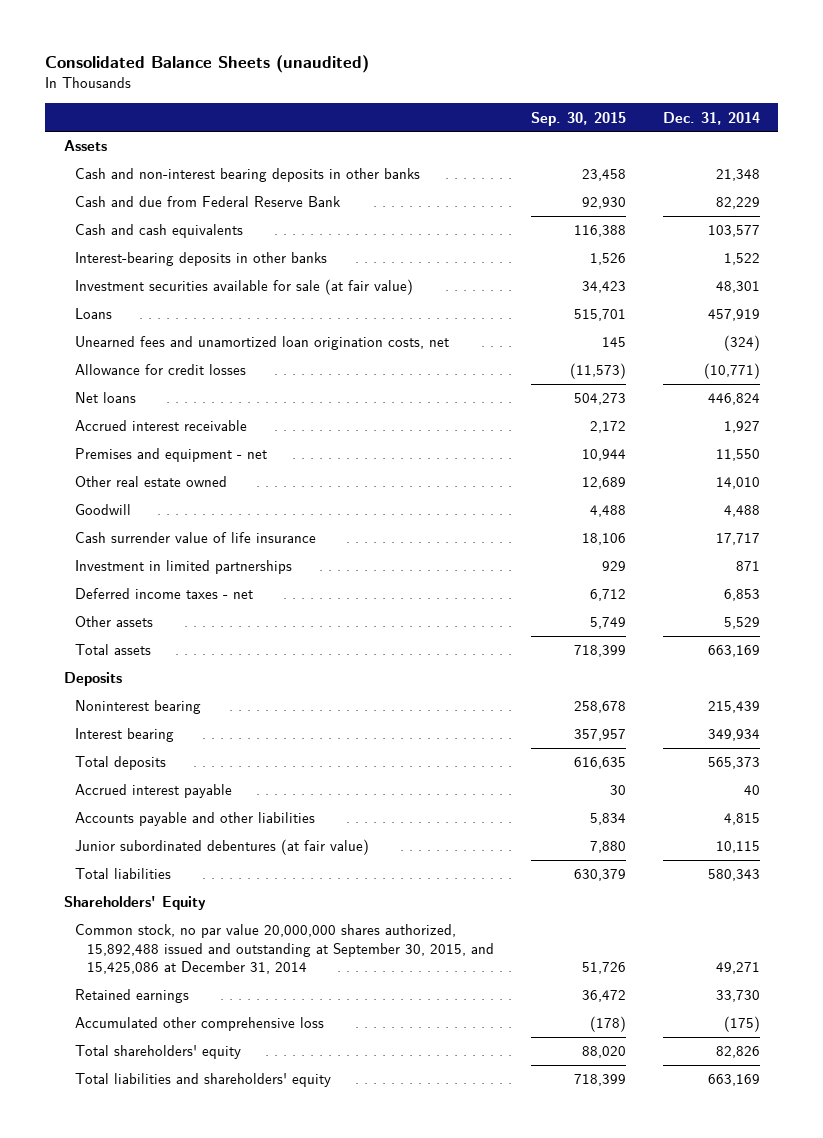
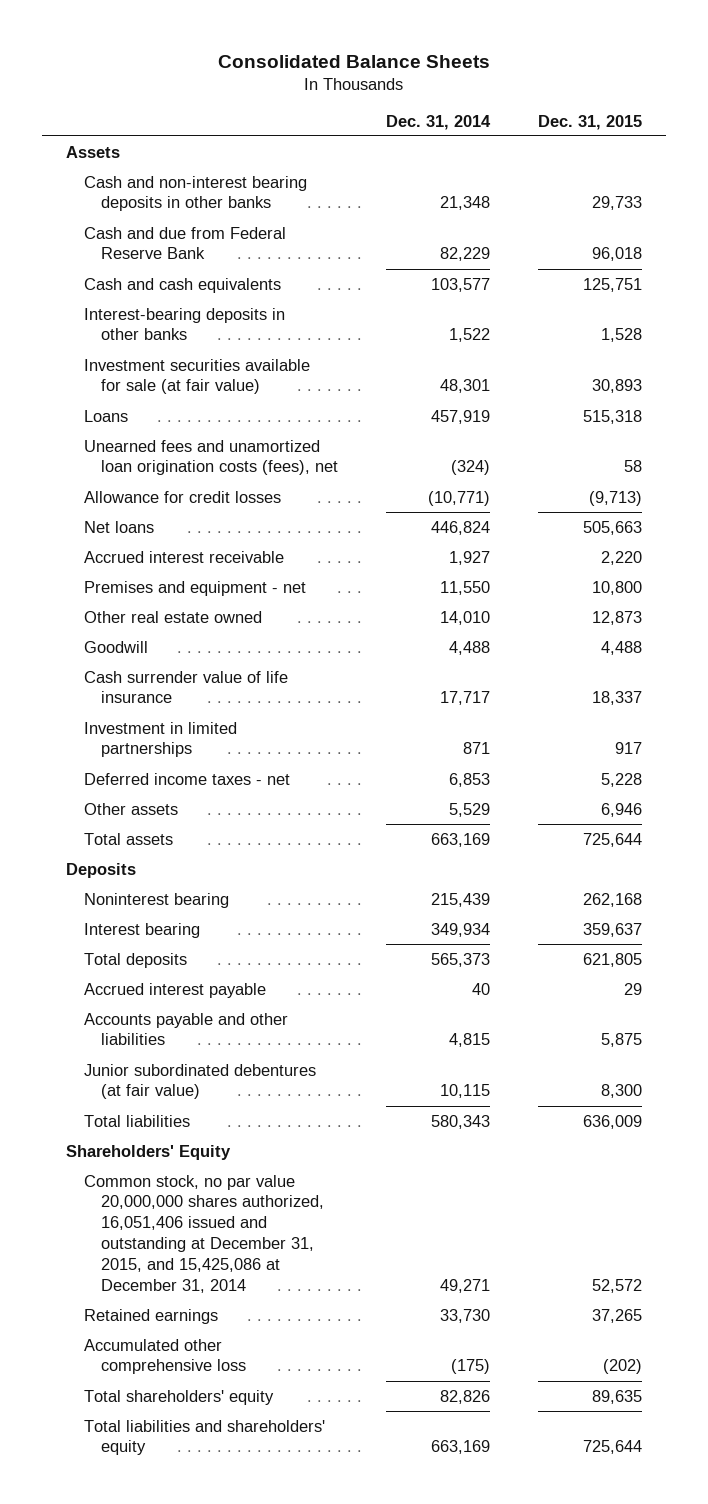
[45,55,370,74] Consolidated Balance Sheets (unaudited) -> [218,54,491,68] Consolidated Balance Sheets
[530,111,626,126] Sep. 30, 2015 -> none
none -> [538,114,643,130] Dec. 31, 2015
[75,336,450,351] Unearned fees and unamortized loan origination costs, net -> [83,439,339,476] Unearned fees and unamortized loan origination costs (fees), net
[75,924,495,975] Common stock, no par value 20,000,000 shares authorized, 15,892,488 issued and outstanding at September 30, 2015, and 15,425,086 at December 31, 2014 -> [83,1174,325,1294] Common stock, no par value 20,000,000 shares authorized, 16,051,406 issued and outstanding at December 31, 2015, and 15,425,086 at December 31, 2014

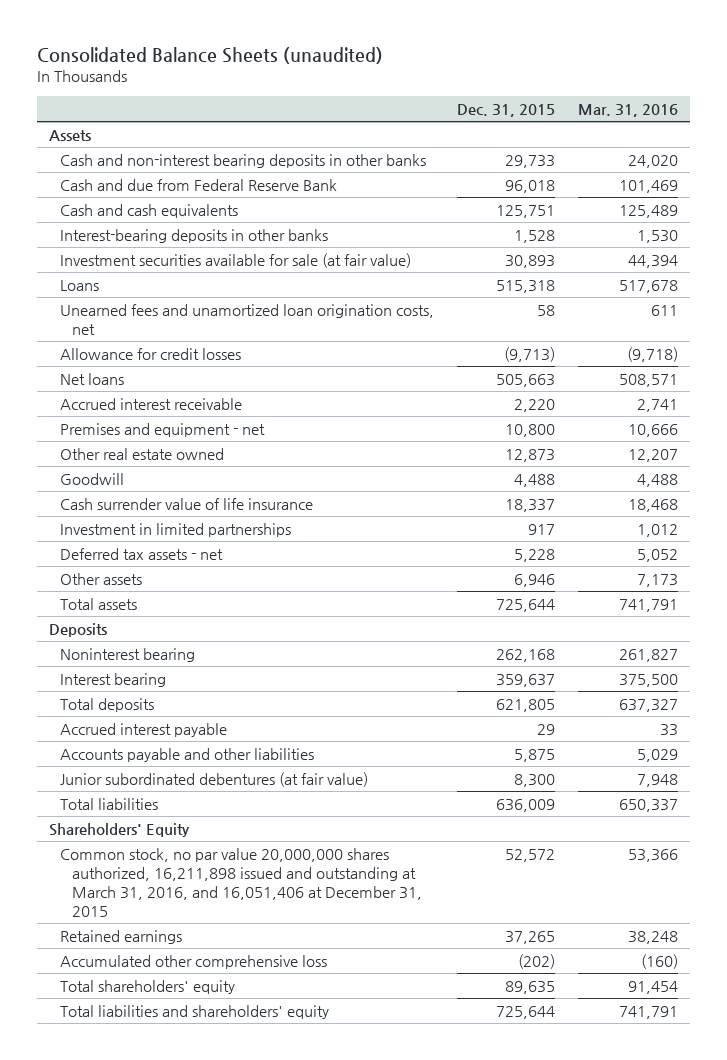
[218,54,491,68] Consolidated Balance Sheets -> [36,46,383,64] Consolidated Balance Sheets (unaudited)
[386,114,492,130] Dec. 31, 2014 -> none
none -> [578,104,679,118] Mar. 31, 2016
[83,439,339,476] Unearned fees and unamortized loan origination costs (fees), net -> [60,303,435,335] Unearned fees and unamortized loan origination costs, net
[83,772,290,785] Deferred income taxes - net -> [60,547,224,560] Deferred tax assets - net
[83,1174,325,1294] Common stock, no par value 20,000,000 shares authorized, 16,051,406 issued and outstanding at December 31, 2015, and 15,425,086 at December 31, 2014 -> [60,847,422,917] Common stock, no par value 20,000,000 shares authorized, 16,211,898 issued and outstanding at March 31, 2016, and 16,051,406 at December 31, 2015

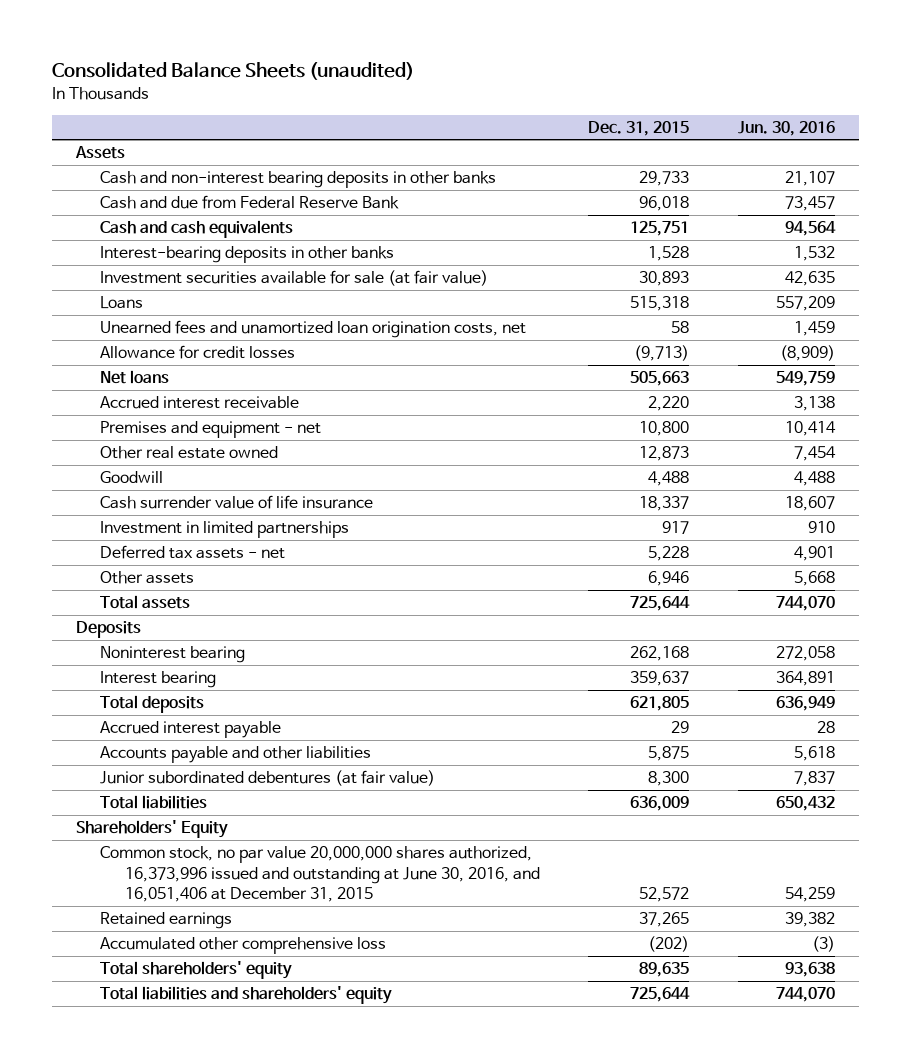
[578,104,679,118] Mar. 31, 2016 -> none
none -> [737,120,835,136] Jun. 30, 2016
[60,847,422,917] Common stock, no par value 20,000,000 shares authorized, 16,211,898 issued and outstanding at March 31, 2016, and 16,051,406 at December 31, 2015 -> [100,846,541,903] Common stock, no par value 20,000,000 shares authorized, 16,373,996 issued and outstanding at June 30, 2016, and 16,051,406 at December 31, 2015

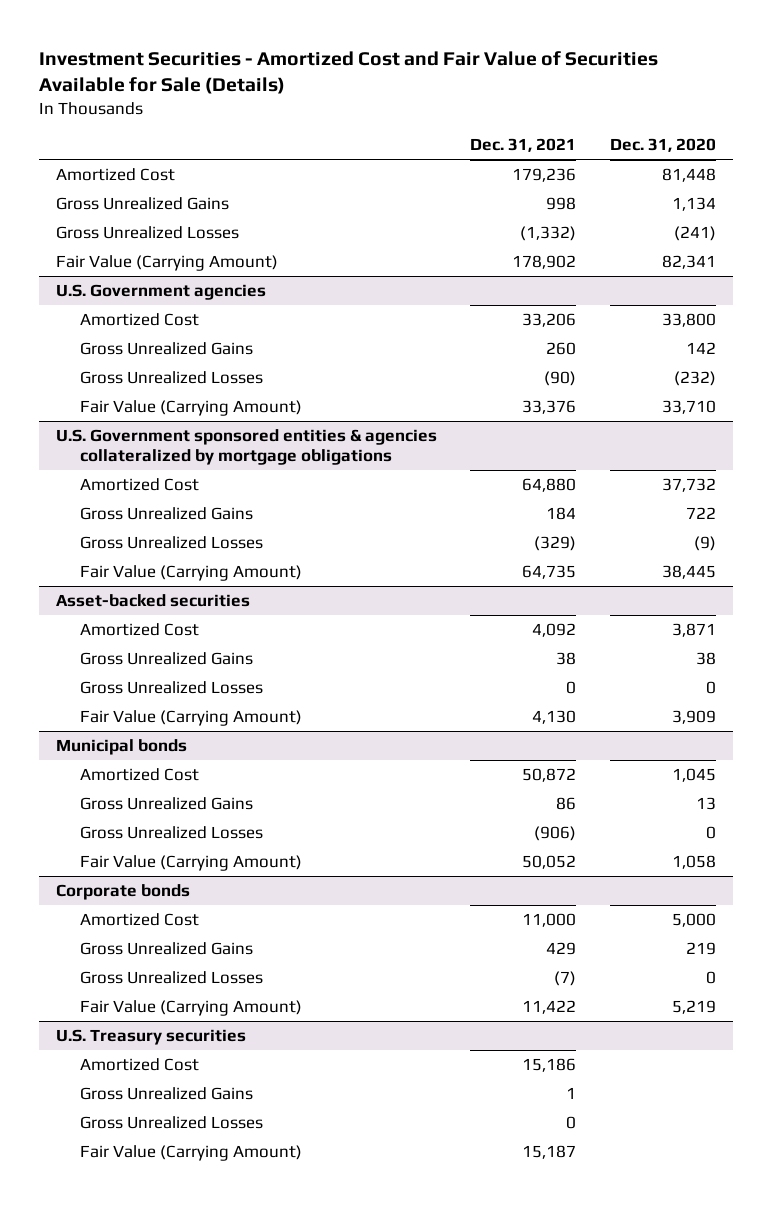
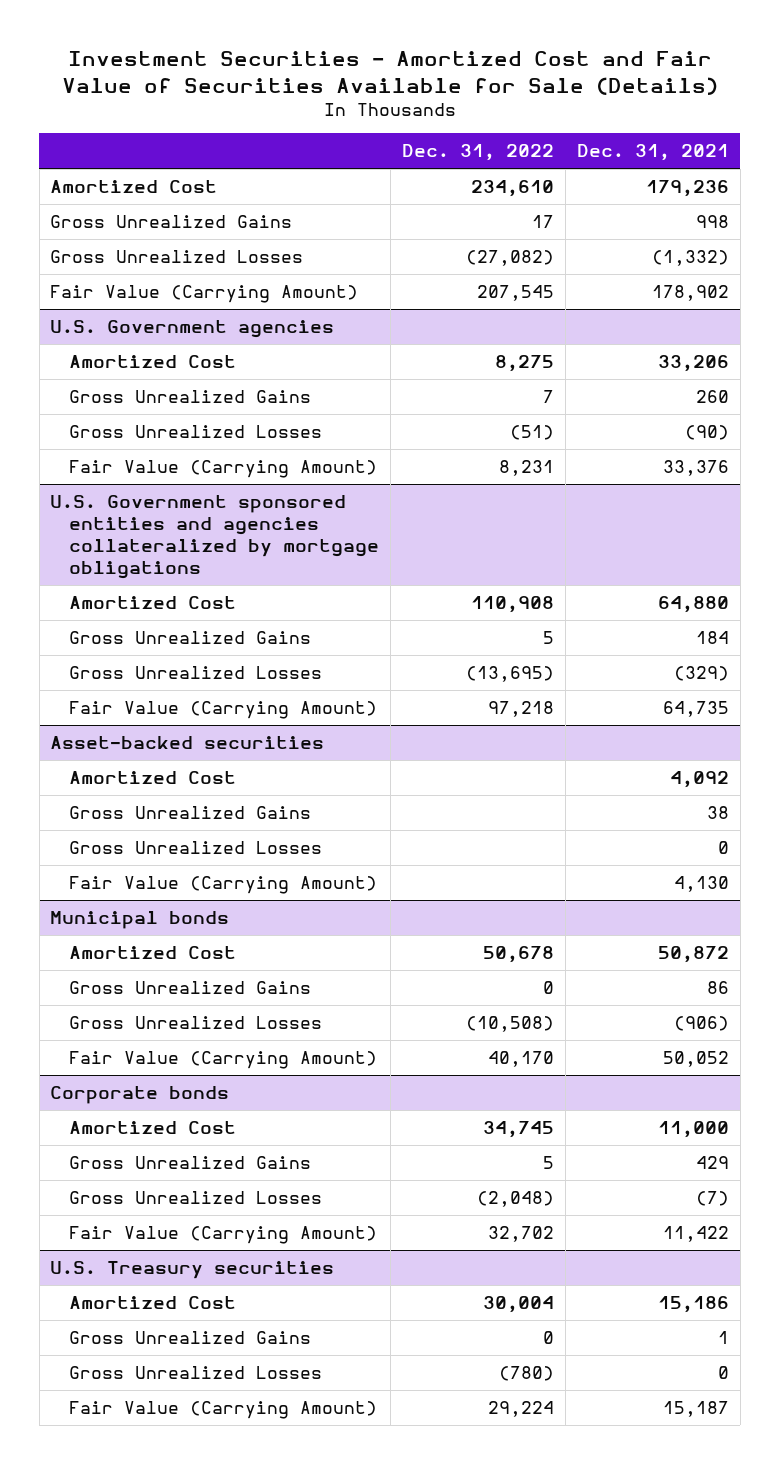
[609,138,716,153] Dec. 31, 2020 -> none
none -> [401,144,554,162] Dec. 31, 2022
[55,428,437,466] U.S. Government sponsored entities & agencies collateralized by mortgage obligations -> [50,495,379,580] U.S. Government sponsored entities and agencies collateralized by mortgage obligations

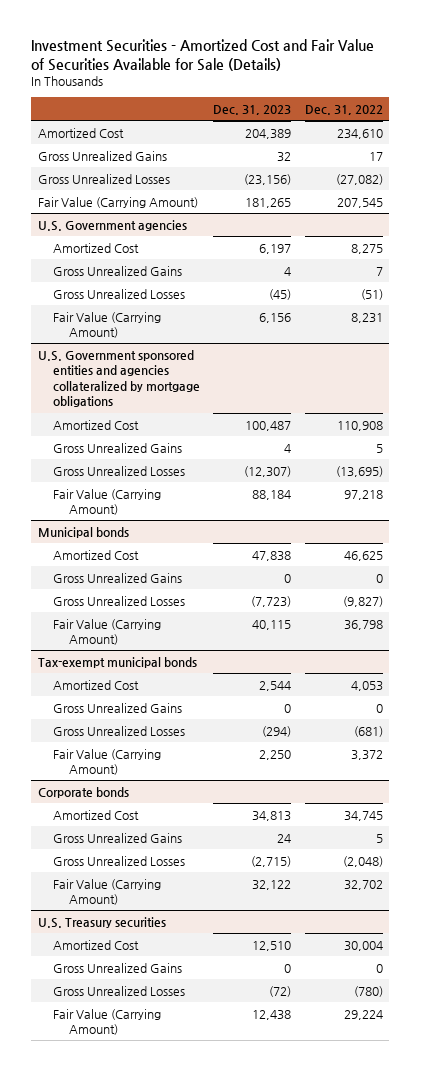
[576,144,729,162] Dec. 31, 2021 -> none
none -> [213,105,292,116] Dec. 31, 2023
[50,736,325,750] Asset-backed securities -> none
[68,771,236,785] Amortized Cost -> none
[68,806,311,820] Gross Unrealized Gains -> none
[68,841,322,855] Gross Unrealized Losses -> none
[68,876,377,895] Fair Value (Carrying Amount) -> none
[482,946,554,964] 50,678 -> [343,550,383,561] 46,625
[465,1016,554,1033] (10,508) -> [342,595,383,607] (9,827)
[487,1051,554,1068] 40,170 -> [343,619,383,630] 36,798
none -> [37,656,197,668] Tax-exempt municipal bonds
none -> [53,679,140,690] Amortized Cost
none -> [53,702,183,713] Gross Unrealized Gains
none -> [53,725,186,736] Gross Unrealized Losses
none -> [53,748,162,776] Fair Value (Carrying Amount)

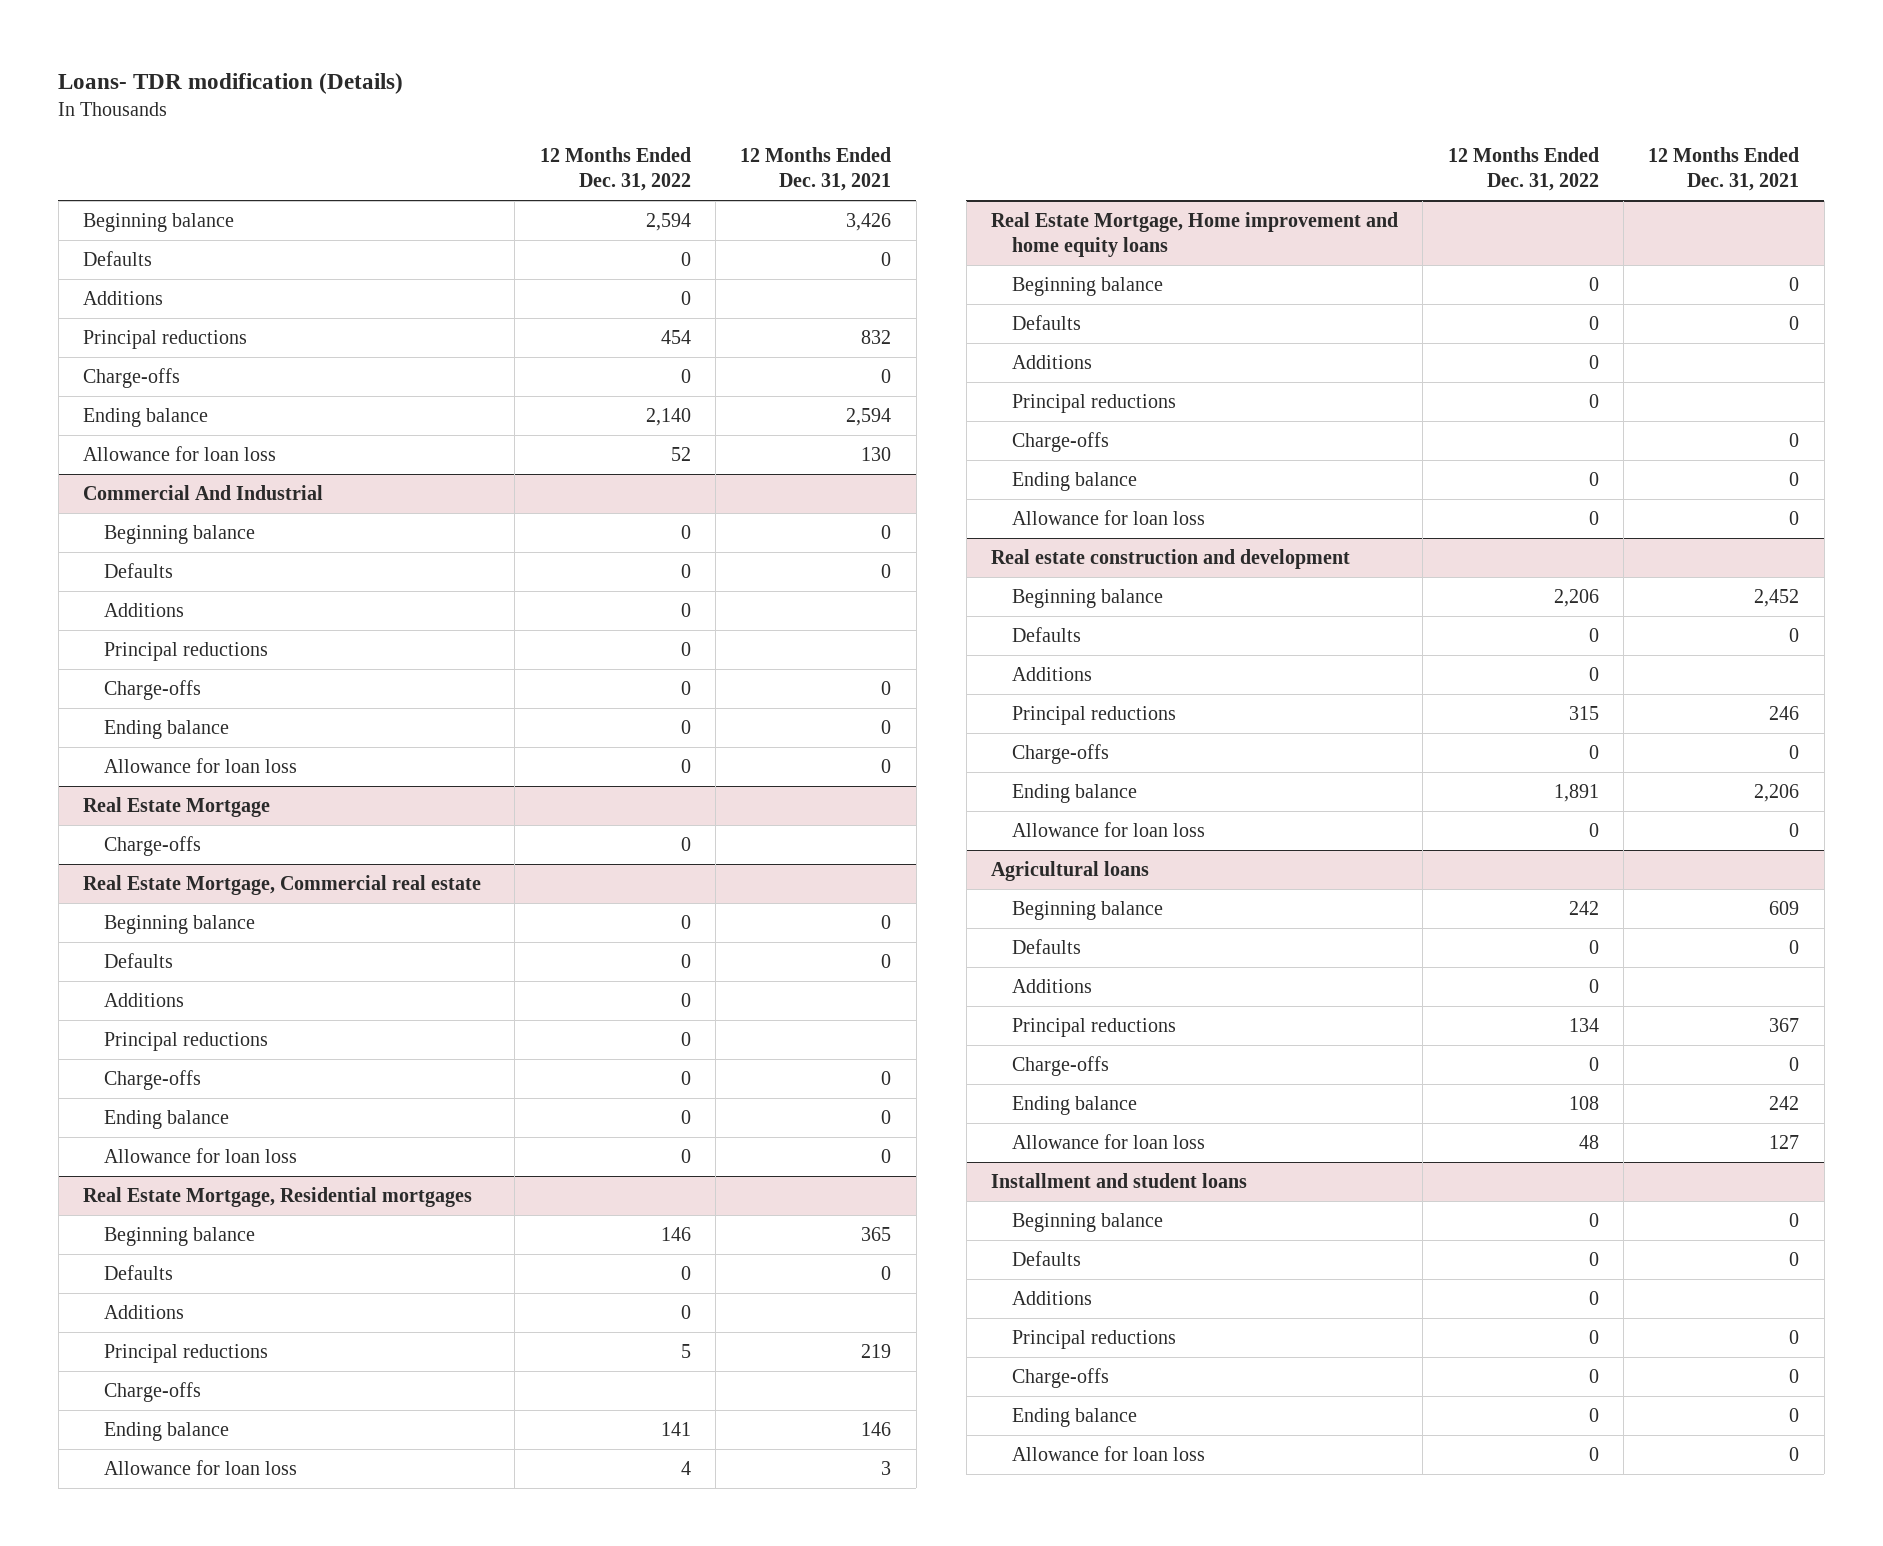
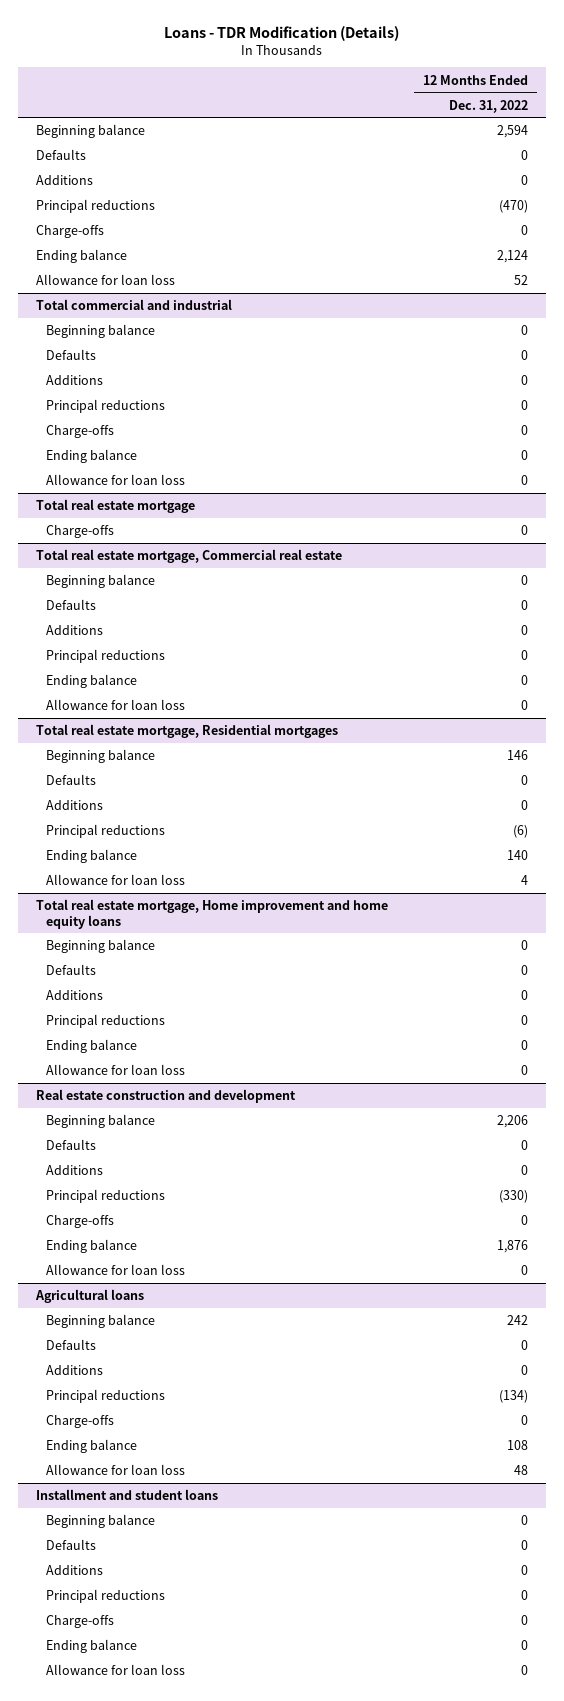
[58,73,404,95] Loans- TDR modification (Details) -> [164,25,400,41] Loans - TDR Modification (Details)
[740,147,892,192] 12 Months Ended Dec. 31, 2021 -> none
[660,329,691,344] 454 -> [499,200,529,214] (470)
[645,407,691,426] 2,140 -> [497,250,529,264] 2,124
[83,484,324,500] Commercial And Industrial -> [35,299,232,311] Total commercial and industrial
[83,796,271,817] Real Estate Mortgage -> [35,499,195,514] Total real estate mortgage
[83,874,482,895] Real Estate Mortgage, Commercial real estate -> [35,549,342,564] Total real estate mortgage, Commercial real estate
[104,1069,202,1090] Charge-offs -> none
[83,1186,473,1207] Real Estate Mortgage, Residential mortgages -> [35,724,338,739] Total real estate mortgage, Residential mortgages
[104,1381,202,1402] Charge-offs -> none
[680,1343,691,1358] 5 -> [513,825,529,839] (6)
[660,1421,691,1436] 141 -> [507,850,529,861] 140
[991,211,1399,258] Real Estate Mortgage, Home improvement and home equity loans -> [35,899,388,929] Total real estate mortgage, Home improvement and home equity loans
[1012,431,1110,452] Charge-offs -> none
[1568,705,1599,720] 315 -> [499,1190,529,1204] (330)
[1553,783,1599,802] 1,891 -> [497,1240,529,1254] 1,876
[1568,1017,1599,1032] 134 -> [499,1390,529,1404] (134)

